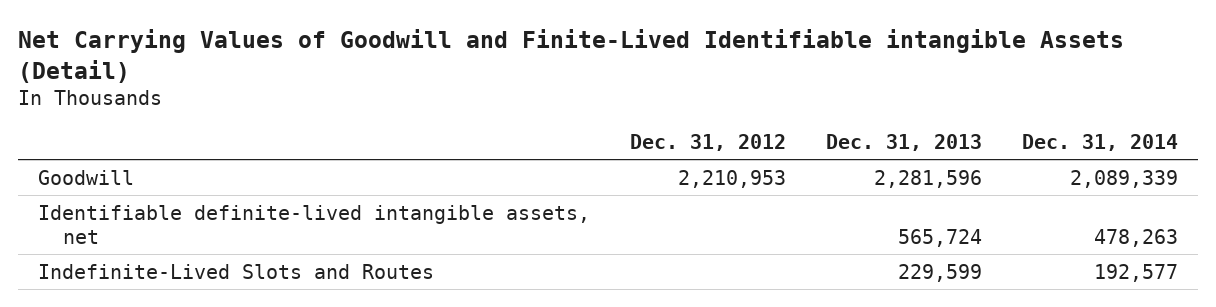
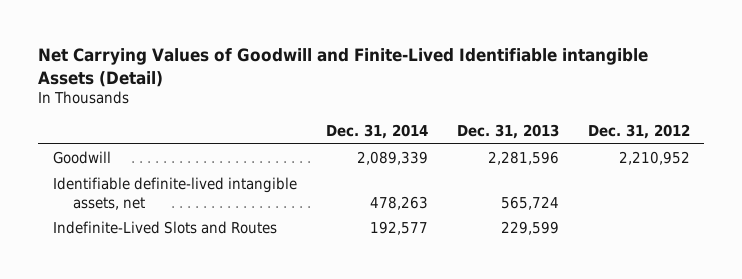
[678,169,787,188] 2,210,953 -> [618,151,690,166] 2,210,952

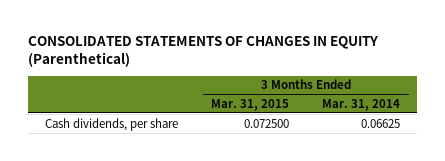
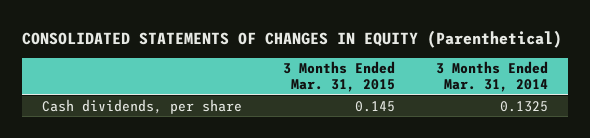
[244,118,290,128] 0.072500 -> [355,101,396,113] 0.145
[361,118,401,128] 0.06625 -> [499,101,548,113] 0.1325

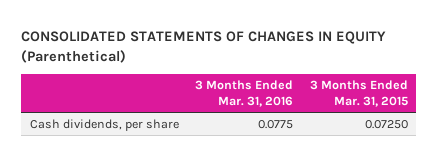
[435,61,548,93] 3 Months Ended Mar. 31, 2014 -> none
none -> [195,79,294,108] 3 Months Ended Mar. 31, 2016
[355,101,396,113] 0.145 -> [365,120,409,130] 0.07250

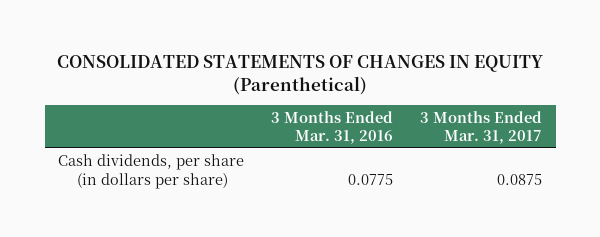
[310,79,409,108] 3 Months Ended Mar. 31, 2015 -> none
none -> [420,110,543,145] 3 Months Ended Mar. 31, 2017
[29,119,179,132] Cash dividends, per share -> [58,154,245,190] Cash dividends, per share (in dollars per share)

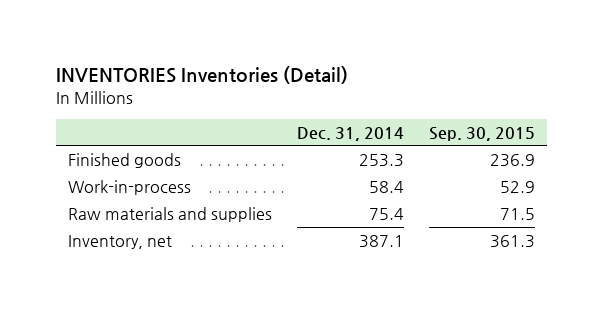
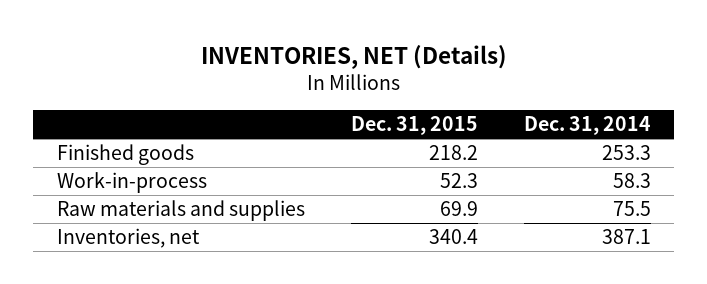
[55,65,348,84] INVENTORIES Inventories (Detail) -> [200,44,507,69] INVENTORIES, NET (Details)
[428,126,535,141] Sep. 30, 2015 -> none
none -> [350,116,478,136] Dec. 31, 2015
[369,180,405,193] 58.4 -> [612,173,651,189] 58.3
[369,207,405,220] 75.4 -> [612,201,651,217] 75.5
[68,234,173,249] Inventory, net -> [56,228,200,249] Inventories, net

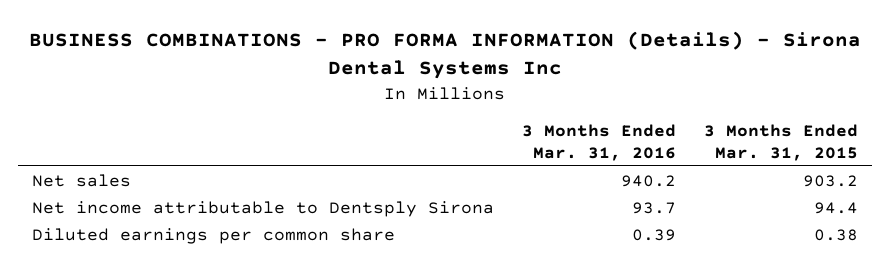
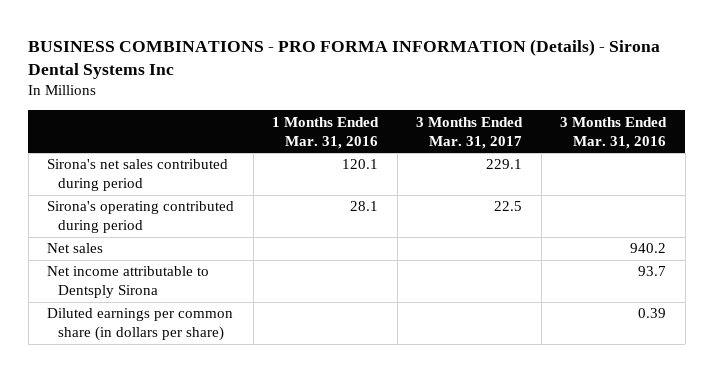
[703,123,858,161] 3 Months Ended Mar. 31, 2015 -> none
none -> [272,116,380,149] 1 Months Ended Mar. 31, 2016
none -> [416,116,524,149] 3 Months Ended Mar. 31, 2017
none -> [47,159,229,192] Sirona's net sales contributed during period
none -> [47,201,235,234] Sirona's operating contributed during period
[32,227,396,244] Diluted earnings per common share -> [47,308,234,342] Diluted earnings per common share (in dollars per share)

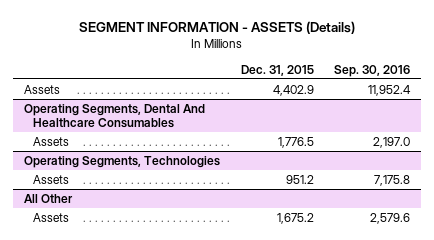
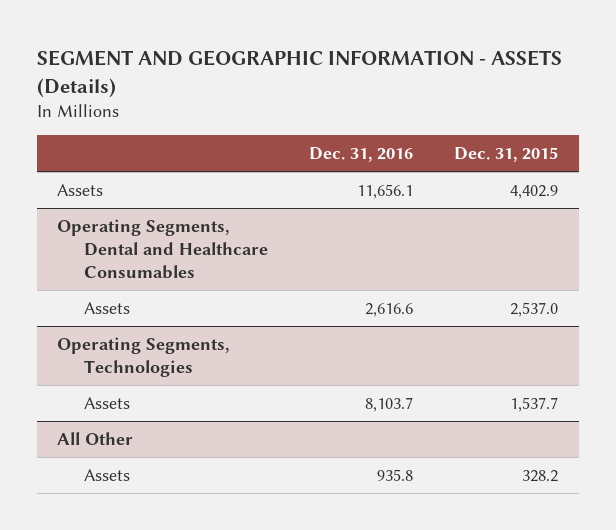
[79,20,356,34] SEGMENT INFORMATION - ASSETS (Details) -> [36,49,562,98] SEGMENT AND GEOGRAPHIC INFORMATION - ASSETS (Details)
[334,64,411,77] Sep. 30, 2016 -> none
none -> [308,147,413,163] Dec. 31, 2016
[23,103,205,128] Operating Segments, Dental And Healthcare Consumables -> [57,218,268,279] Operating Segments, Dental and Healthcare Consumables
[277,136,314,148] 1,776.5 -> [510,301,559,317] 2,537.0
[285,174,314,184] 951.2 -> [510,396,559,412] 1,537.7
[276,212,314,224] 1,675.2 -> [522,469,559,482] 328.2

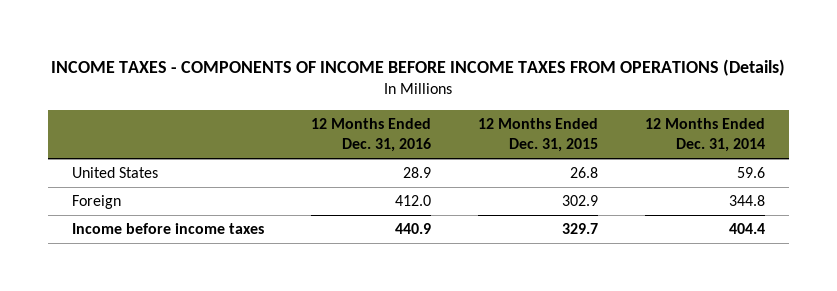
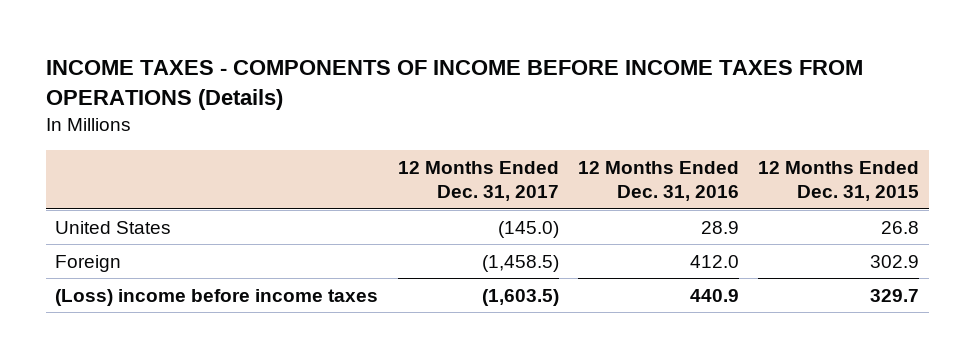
[645,118,766,153] 12 Months Ended Dec. 31, 2014 -> none
none -> [397,160,559,202] 12 Months Ended Dec. 31, 2017
[71,223,264,235] Income before income taxes -> [55,288,379,306] (Loss) income before income taxes

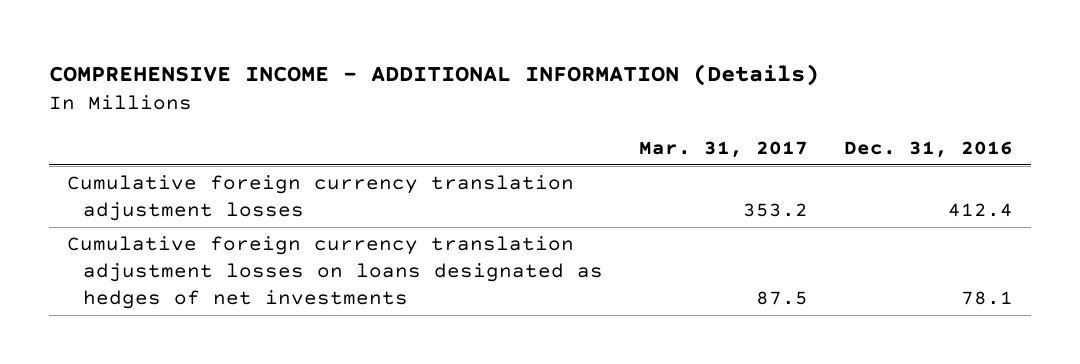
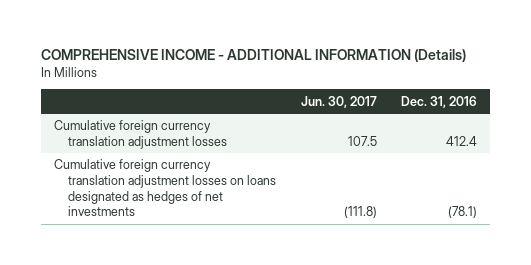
[639,140,809,158] Mar. 31, 2017 -> none
none -> [300,95,377,108] Jun. 30, 2017
[960,290,1013,305] 78.1 -> [448,206,478,219] (78.1)

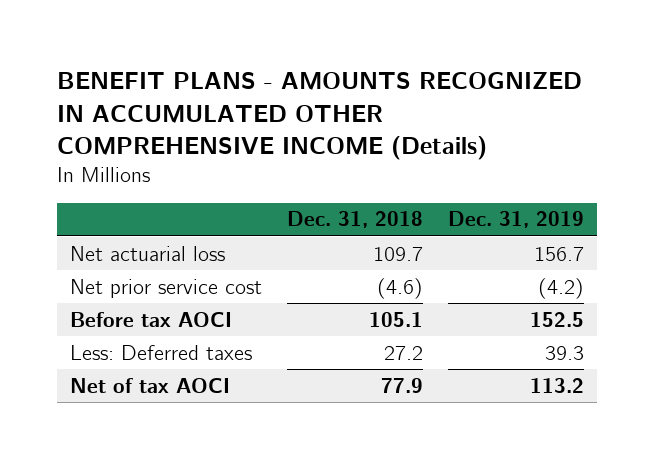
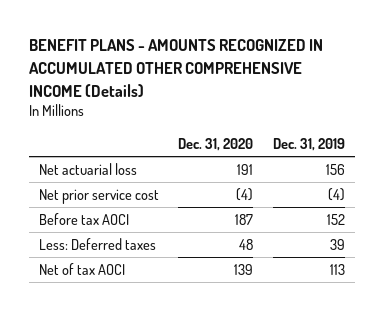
[287,211,424,229] Dec. 31, 2018 -> none
none -> [178,137,254,151] Dec. 31, 2020
[534,246,585,261] 156.7 -> [325,163,345,175] 156
[538,277,585,299] (4.2) -> [327,187,345,201] (4)
[530,311,585,327] 152.5 -> [326,213,345,225] 152
[545,345,585,360] 39.3 -> [329,238,345,250] 39
[530,377,585,393] 113.2 -> [329,263,345,275] 113

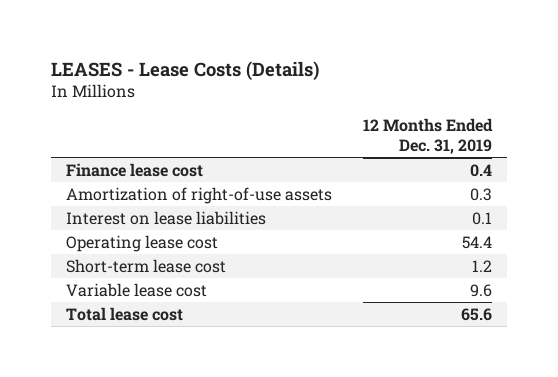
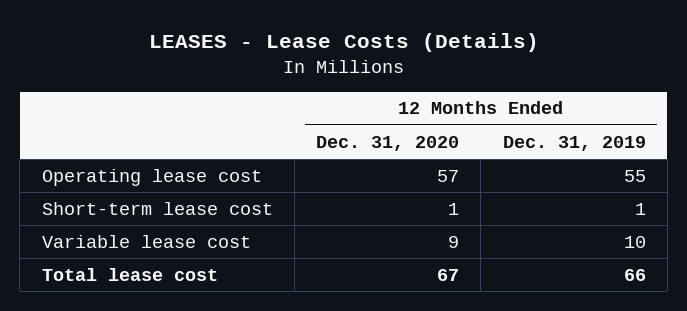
none -> [316,135,460,151] Dec. 31, 2020
[66,162,204,177] Finance lease cost -> none
[66,186,333,204] Amortization of right-of-use assets -> none
[66,210,267,225] Interest on lease liabilities -> none
[461,235,492,249] 54.4 -> [623,169,646,182] 55
[471,259,492,272] 1.2 -> [634,202,646,215] 1
[469,283,492,297] 9.6 -> [623,235,646,248] 10
[460,307,492,321] 65.6 -> [623,268,646,281] 66

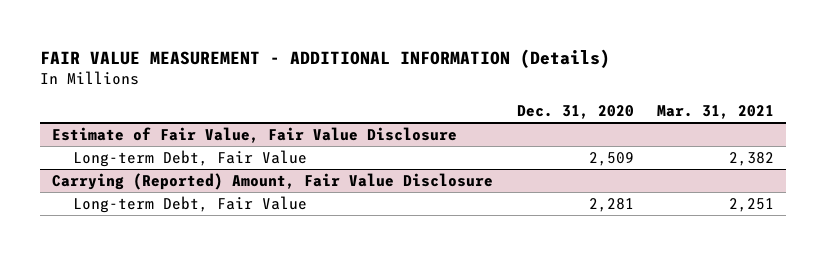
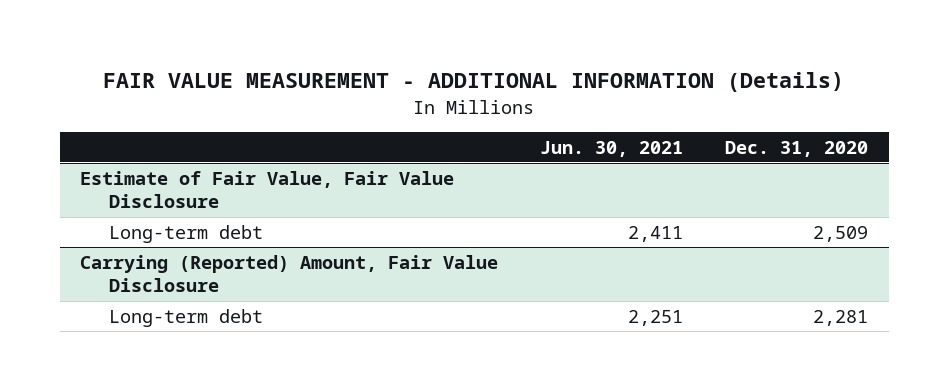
[657,105,775,120] Mar. 31, 2021 -> none
none -> [540,140,684,157] Jun. 30, 2021
[72,149,307,167] Long-term Debt, Fair Value -> [109,224,264,243] Long-term debt
[72,195,307,213] Long-term Debt, Fair Value -> [109,308,264,327] Long-term debt

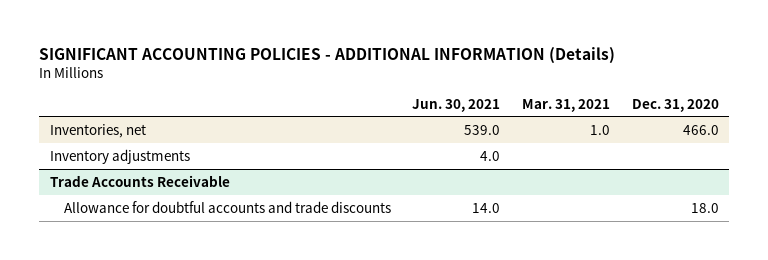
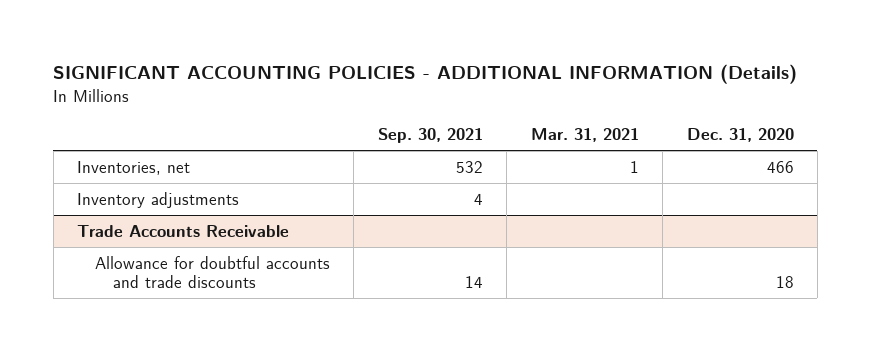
[412,98,501,112] Jun. 30, 2021 -> none
none -> [377,127,483,143] Sep. 30, 2021
[589,124,610,135] 1.0 -> [629,160,639,173] 1
[682,124,719,135] 466.0 -> [766,160,794,173] 466
[690,202,719,213] 18.0 -> [775,276,794,289] 18

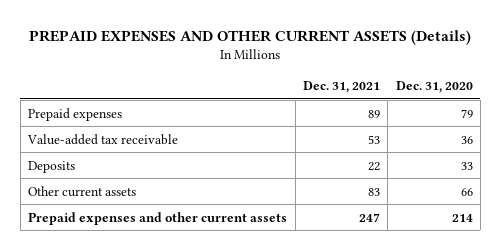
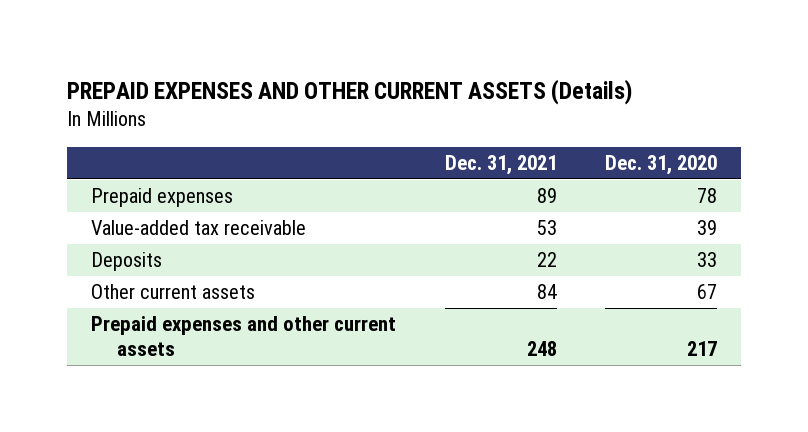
[460,108,473,118] 79 -> [697,188,718,204] 78
[460,135,473,144] 36 -> [697,220,718,236] 39
[367,187,380,196] 83 -> [536,284,557,300] 84
[460,187,473,196] 66 -> [697,284,718,300] 67
[358,212,380,222] 247 -> [526,341,557,357] 248
[451,213,473,222] 214 -> [687,341,718,357] 217

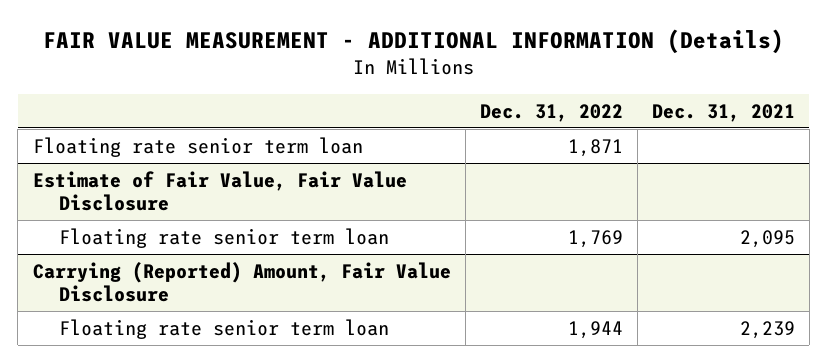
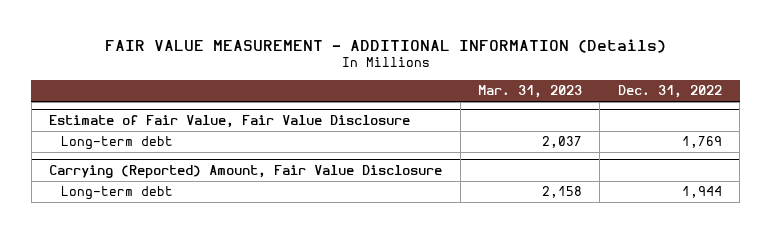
[651,103,795,122] Dec. 31, 2021 -> none
none -> [478,85,583,99] Mar. 31, 2023
[32,136,363,157] Floating rate senior term loan -> none
[59,227,390,248] Floating rate senior term loan -> [61,136,174,151] Long-term debt
[59,318,390,339] Floating rate senior term loan -> [61,186,174,201] Long-term debt

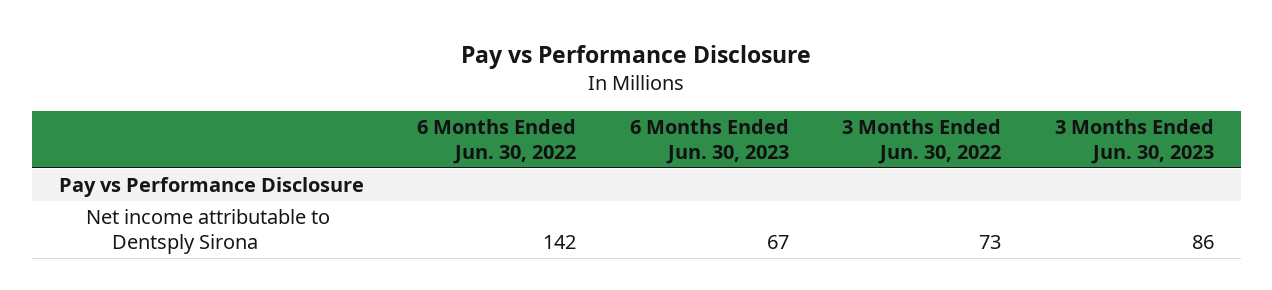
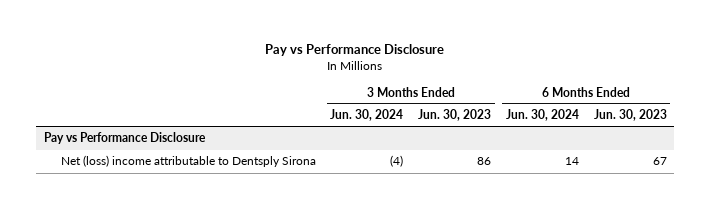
[417,118,577,164] 6 Months Ended Jun. 30, 2022 -> none
[842,118,1002,164] 3 Months Ended Jun. 30, 2022 -> none
none -> [330,109,404,122] Jun. 30, 2024
none -> [505,109,579,122] Jun. 30, 2024
[85,209,330,255] Net income attributable to Dentsply Sirona -> [60,155,316,168] Net (loss) income attributable to Dentsply Sirona

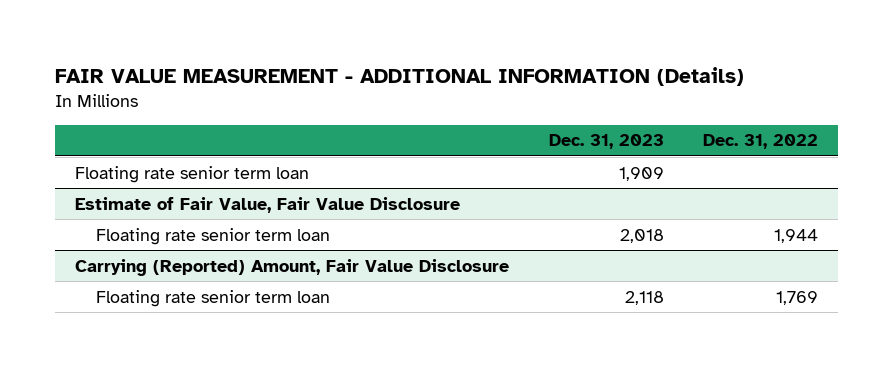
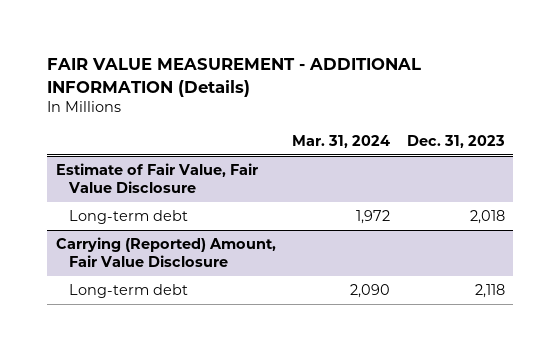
[703,134,819,150] Dec. 31, 2022 -> none
none -> [292,134,391,148] Mar. 31, 2024
[75,165,310,183] Floating rate senior term loan -> none
[95,227,330,245] Floating rate senior term loan -> [68,210,188,225] Long-term debt
[95,289,330,307] Floating rate senior term loan -> [68,284,188,299] Long-term debt

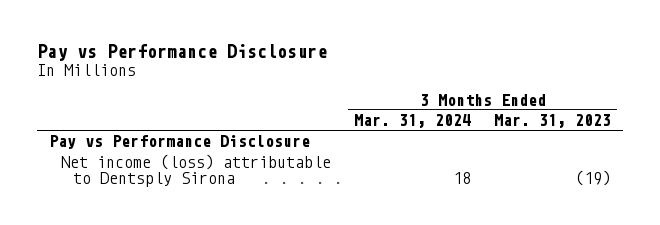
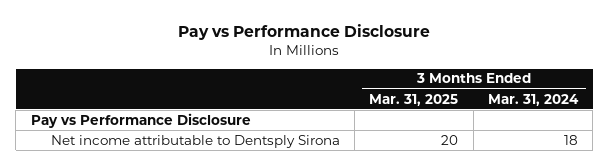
[494,114,612,129] Mar. 31, 2023 -> none
none -> [369,93,459,106] Mar. 31, 2025
[61,154,332,188] Net income (loss) attributable to Dentsply Sirona -> [50,134,340,148] Net income attributable to Dentsply Sirona

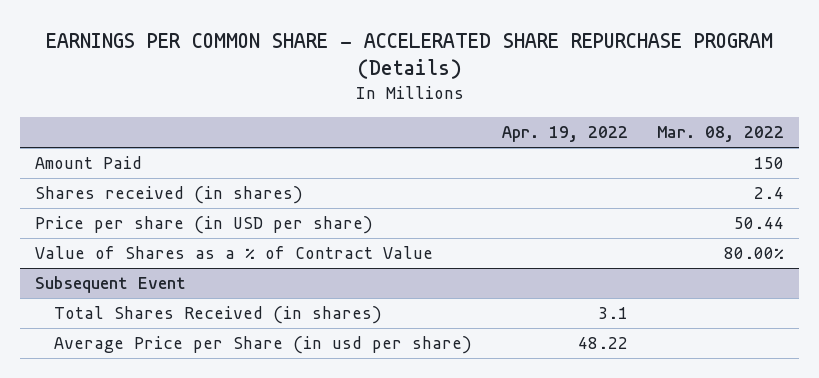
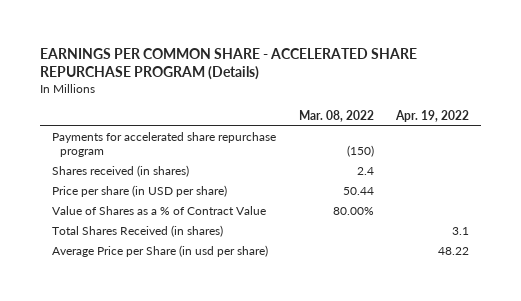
[35,156,143,170] Amount Paid -> none
none -> [51,132,276,158] Payments for accelerated share repurchase program
[35,276,187,294] Subsequent Event -> none

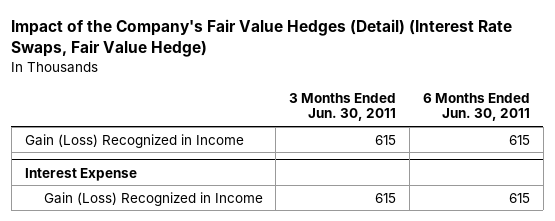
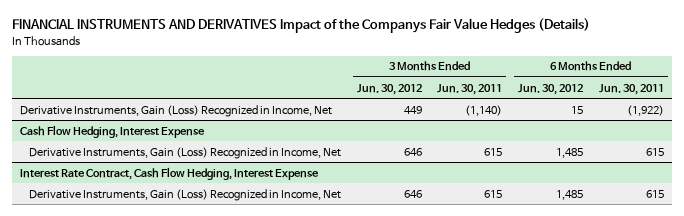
[11,19,513,58] Impact of the Company's Fair Value Hedges (Detail) (Interest Rate Swaps, Fair Value Hedge) -> [11,18,590,34] FINANCIAL INSTRUMENTS AND DERIVATIVES Impact of the Companys Fair Value Hedges (Details)
none -> [356,83,422,95] Jun. 30, 2012
none -> [518,83,584,95] Jun. 30, 2012
[24,167,137,181] Interest Expense -> none
[24,133,244,148] Gain (Loss) Recognized in Income -> [19,104,332,117] Derivative Instruments, Gain (Loss) Recognized in Income, Net
[375,134,397,145] 615 -> [465,104,503,116] (1,140)
[508,134,530,145] 615 -> [627,104,665,116] (1,922)
none -> [19,124,205,138] Cash Flow Hedging, Interest Expense
[43,191,263,206] Gain (Loss) Recognized in Income -> [28,146,341,159] Derivative Instruments, Gain (Loss) Recognized in Income, Net
none -> [19,166,319,180] Interest Rate Contract, Cash Flow Hedging, Interest Expense
none -> [28,188,341,201] Derivative Instruments, Gain (Loss) Recognized in Income, Net

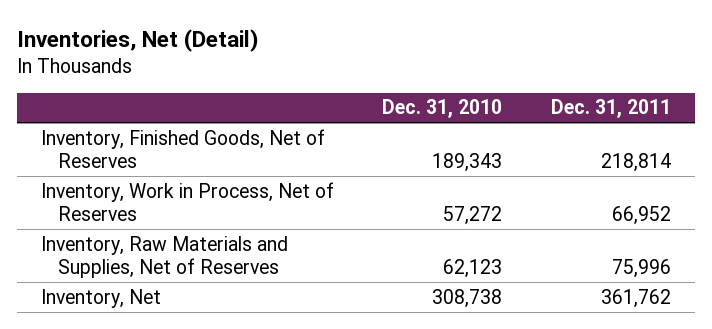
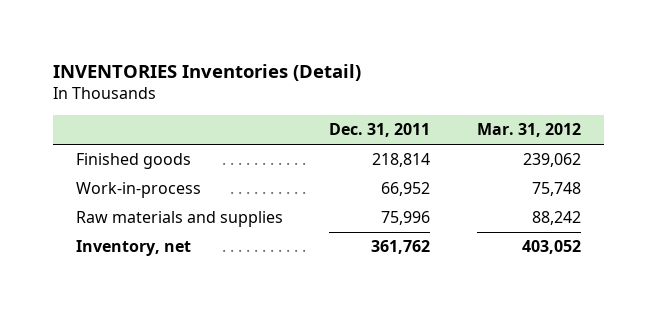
[17,29,260,53] Inventories, Net (Detail) -> [52,63,361,81] INVENTORIES Inventories (Detail)
[382,99,503,119] Dec. 31, 2010 -> none
none -> [476,123,581,138] Mar. 31, 2012
[41,128,326,168] Inventory, Finished Goods, Net of Reserves -> [76,153,192,170] Finished goods
[41,181,335,221] Inventory, Work in Process, Net of Reserves -> [76,182,202,199] Work-in-process
[41,235,289,278] Inventory, Raw Materials and Supplies, Net of Reserves -> [76,211,284,228] Raw materials and supplies
[41,288,162,308] Inventory, Net -> [76,240,192,257] Inventory, net

